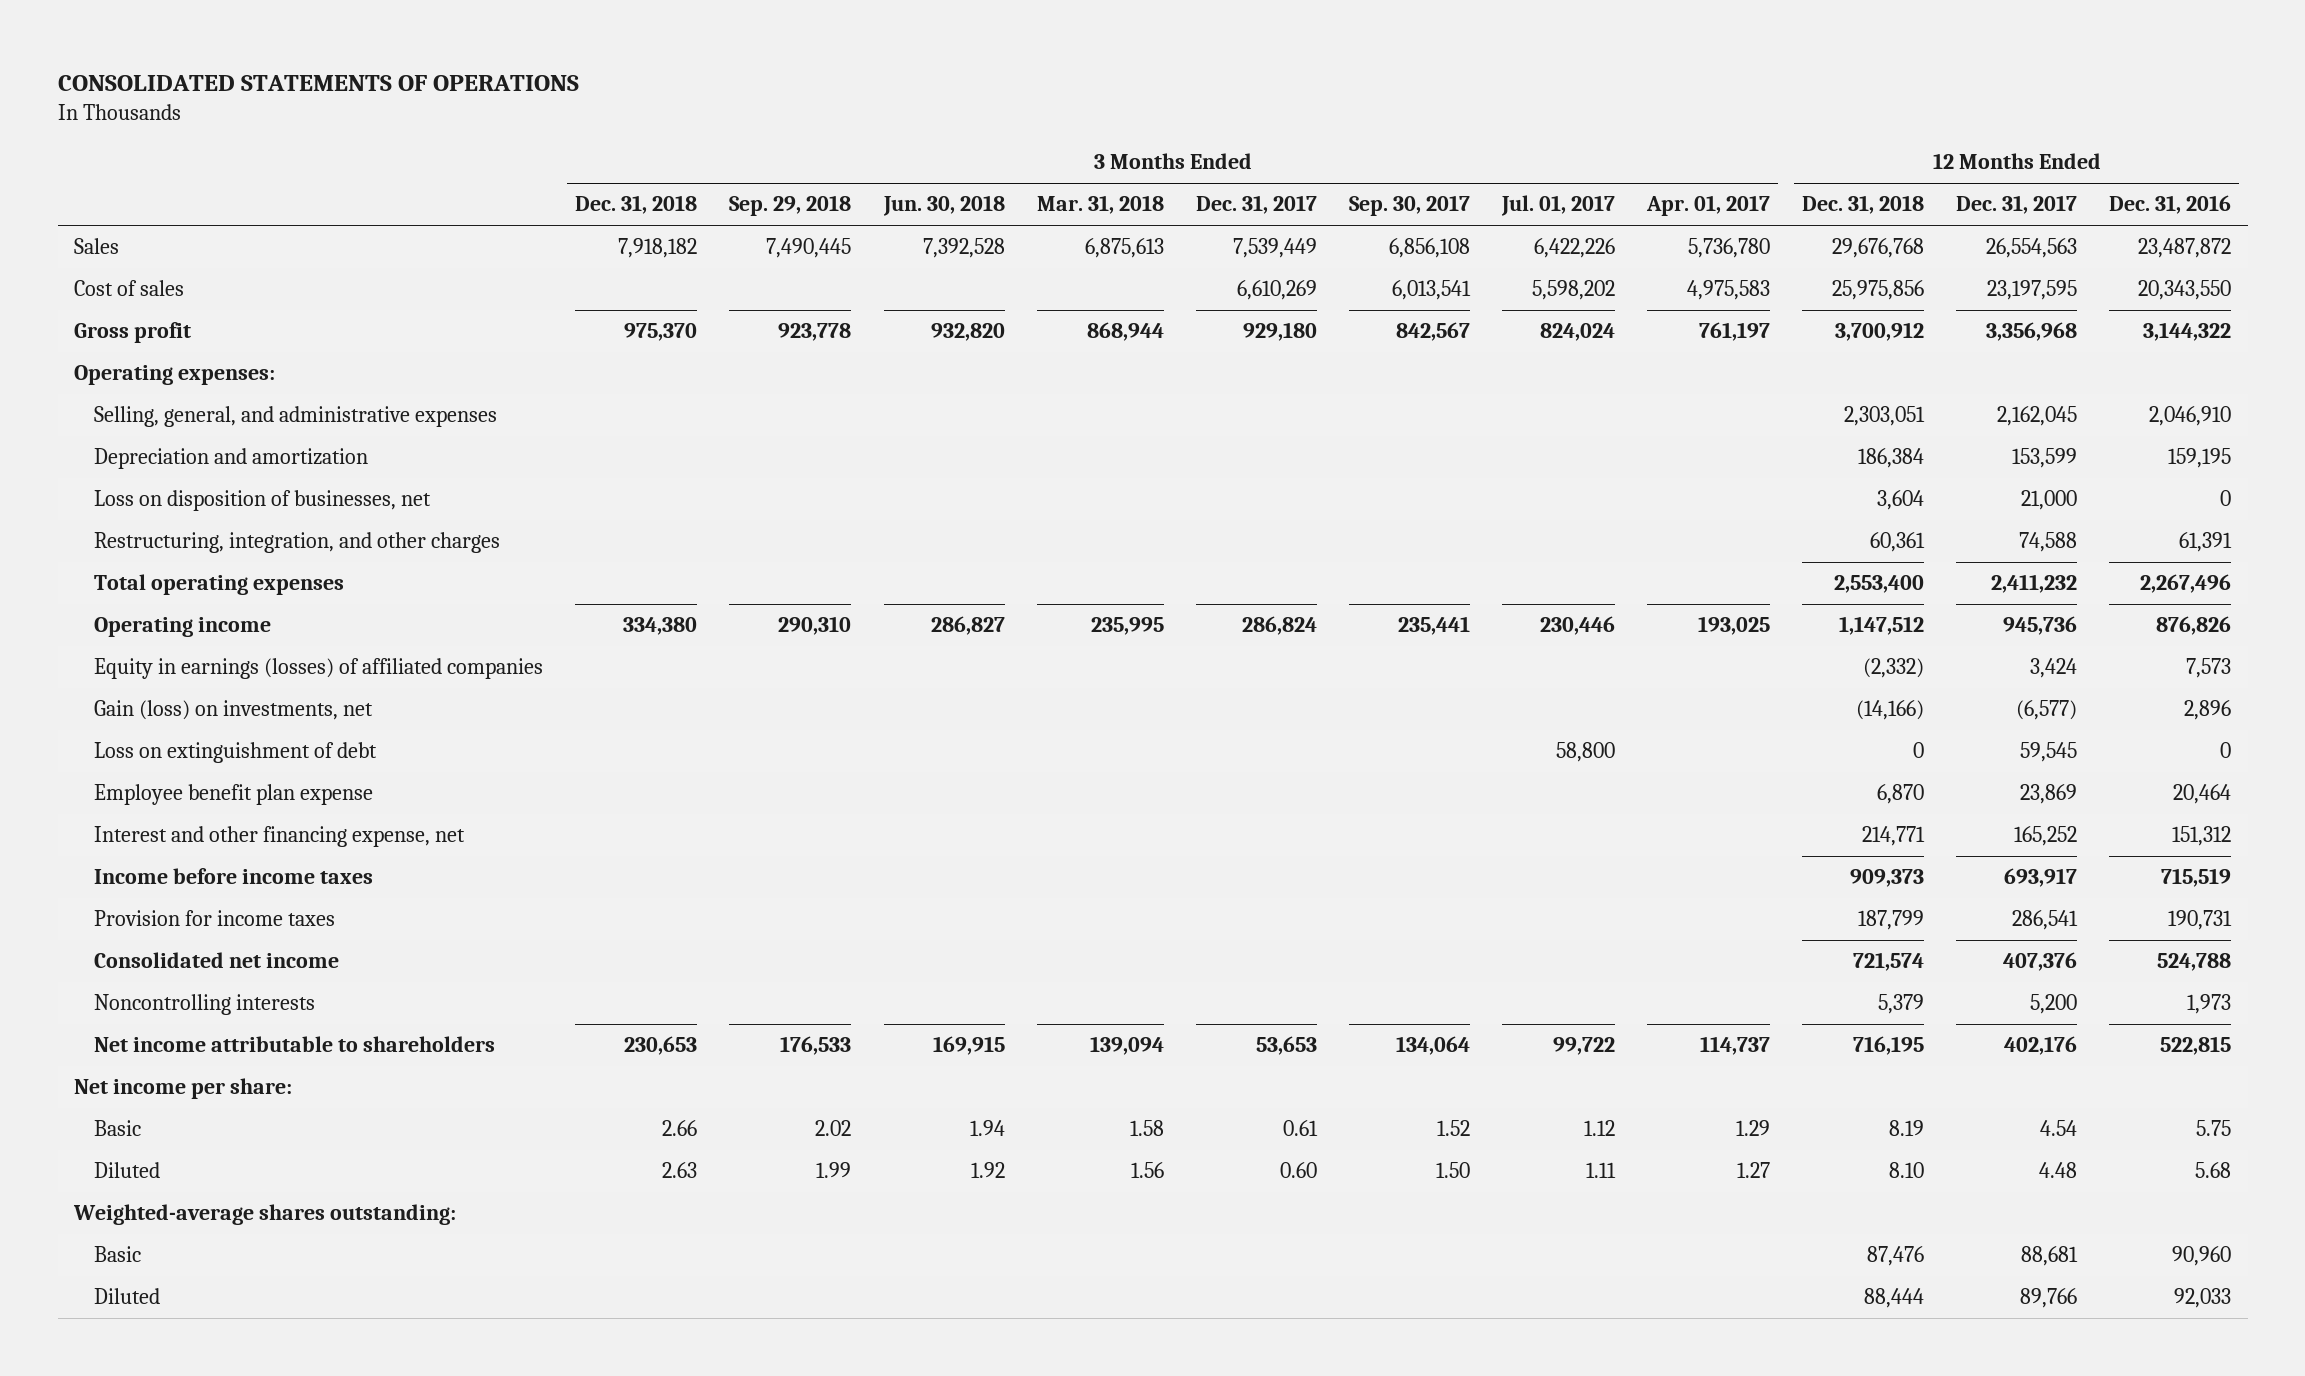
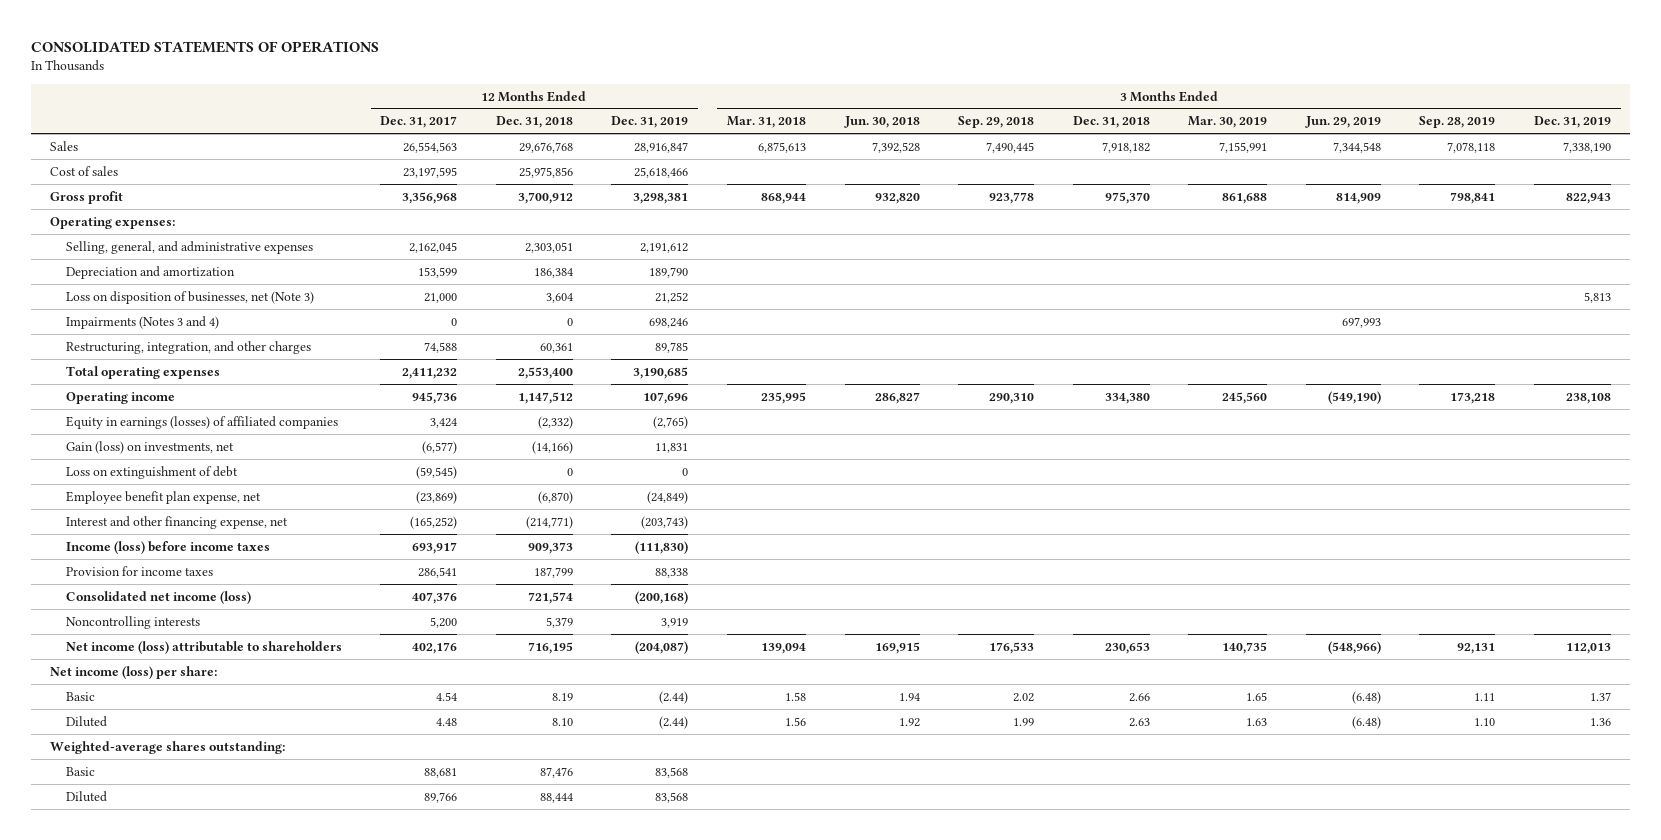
[1195,195,1317,215] Dec. 31, 2017 -> none
[1348,195,1470,217] Sep. 30, 2017 -> none
[1500,195,1615,217] Jul. 01, 2017 -> none
[1646,195,1771,217] Apr. 01, 2017 -> none
[2109,195,2232,215] Dec. 31, 2016 -> none
none -> [611,116,689,129] Dec. 31, 2019
none -> [1188,116,1268,129] Mar. 30, 2019
none -> [1304,116,1381,129] Jun. 29, 2019
none -> [1419,116,1496,129] Sep. 28, 2019
none -> [1533,116,1611,129] Dec. 31, 2019
[94,490,432,512] Loss on disposition of businesses, net -> [65,290,314,304] Loss on disposition of businesses, net (Note 3)
none -> [65,315,219,329] Impairments (Notes 3 and 4)
[2020,742,2078,763] 59,545 -> [416,465,458,479] (59,545)
[94,784,374,806] Employee benefit plan expense -> [65,490,261,504] Employee benefit plan expense, net
[1877,784,1925,805] 6,870 -> [537,490,573,504] (6,870)
[2020,784,2078,805] 23,869 -> [416,490,458,504] (23,869)
[1862,826,1926,847] 214,771 -> [525,515,573,529] (214,771)
[2014,826,2078,847] 165,252 -> [410,515,458,529] (165,252)
[94,868,374,885] Income before income taxes -> [65,540,270,554] Income (loss) before income taxes
[94,952,340,969] Consolidated net income -> [65,590,251,604] Consolidated net income (loss)
[94,1036,496,1053] Net income attributable to shareholders -> [65,640,342,654] Net income (loss) attributable to shareholders
[73,1078,292,1100] Net income per share: -> [49,665,217,679] Net income (loss) per share:

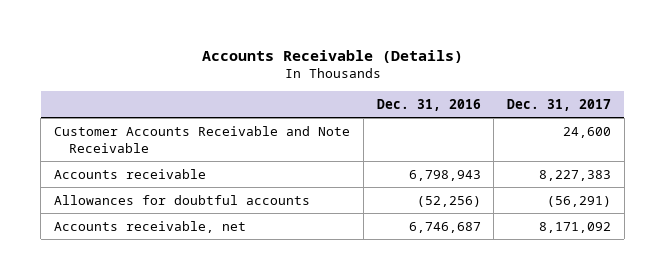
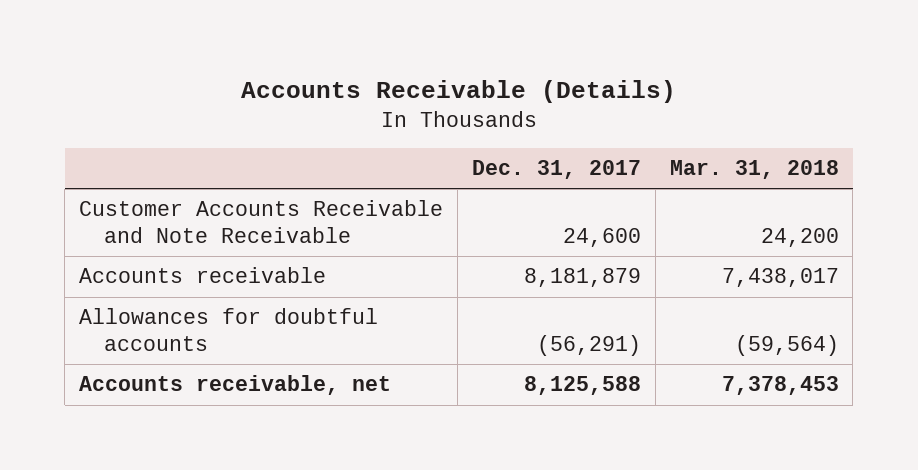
[376,98,481,111] Dec. 31, 2016 -> none
none -> [669,160,839,180] Mar. 31, 2018
[539,169,612,181] 8,227,383 -> [523,268,641,288] 8,181,879
[539,221,612,233] 8,171,092 -> [523,376,641,396] 8,125,588

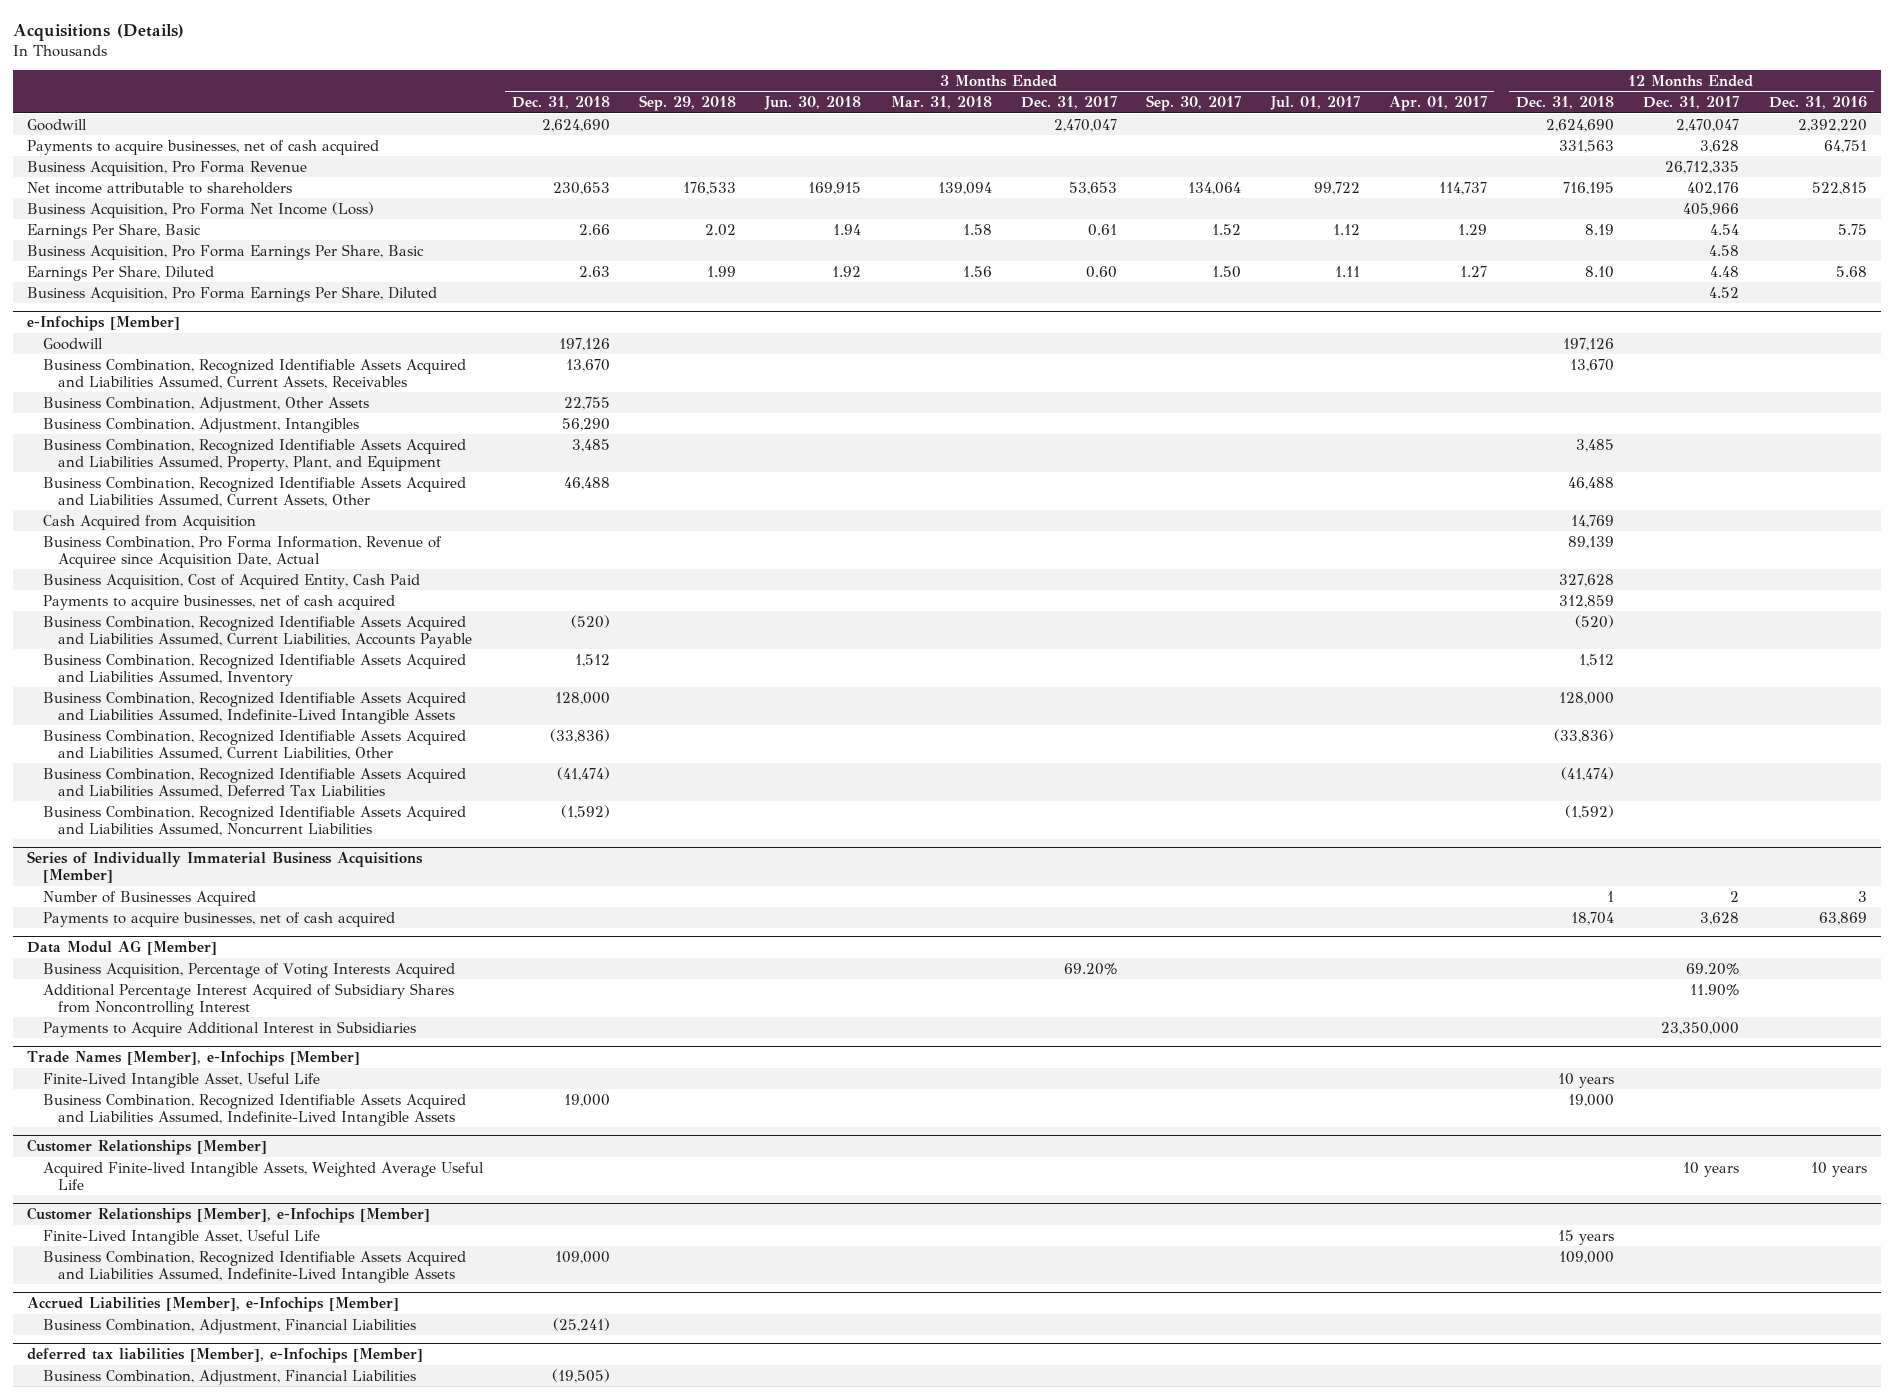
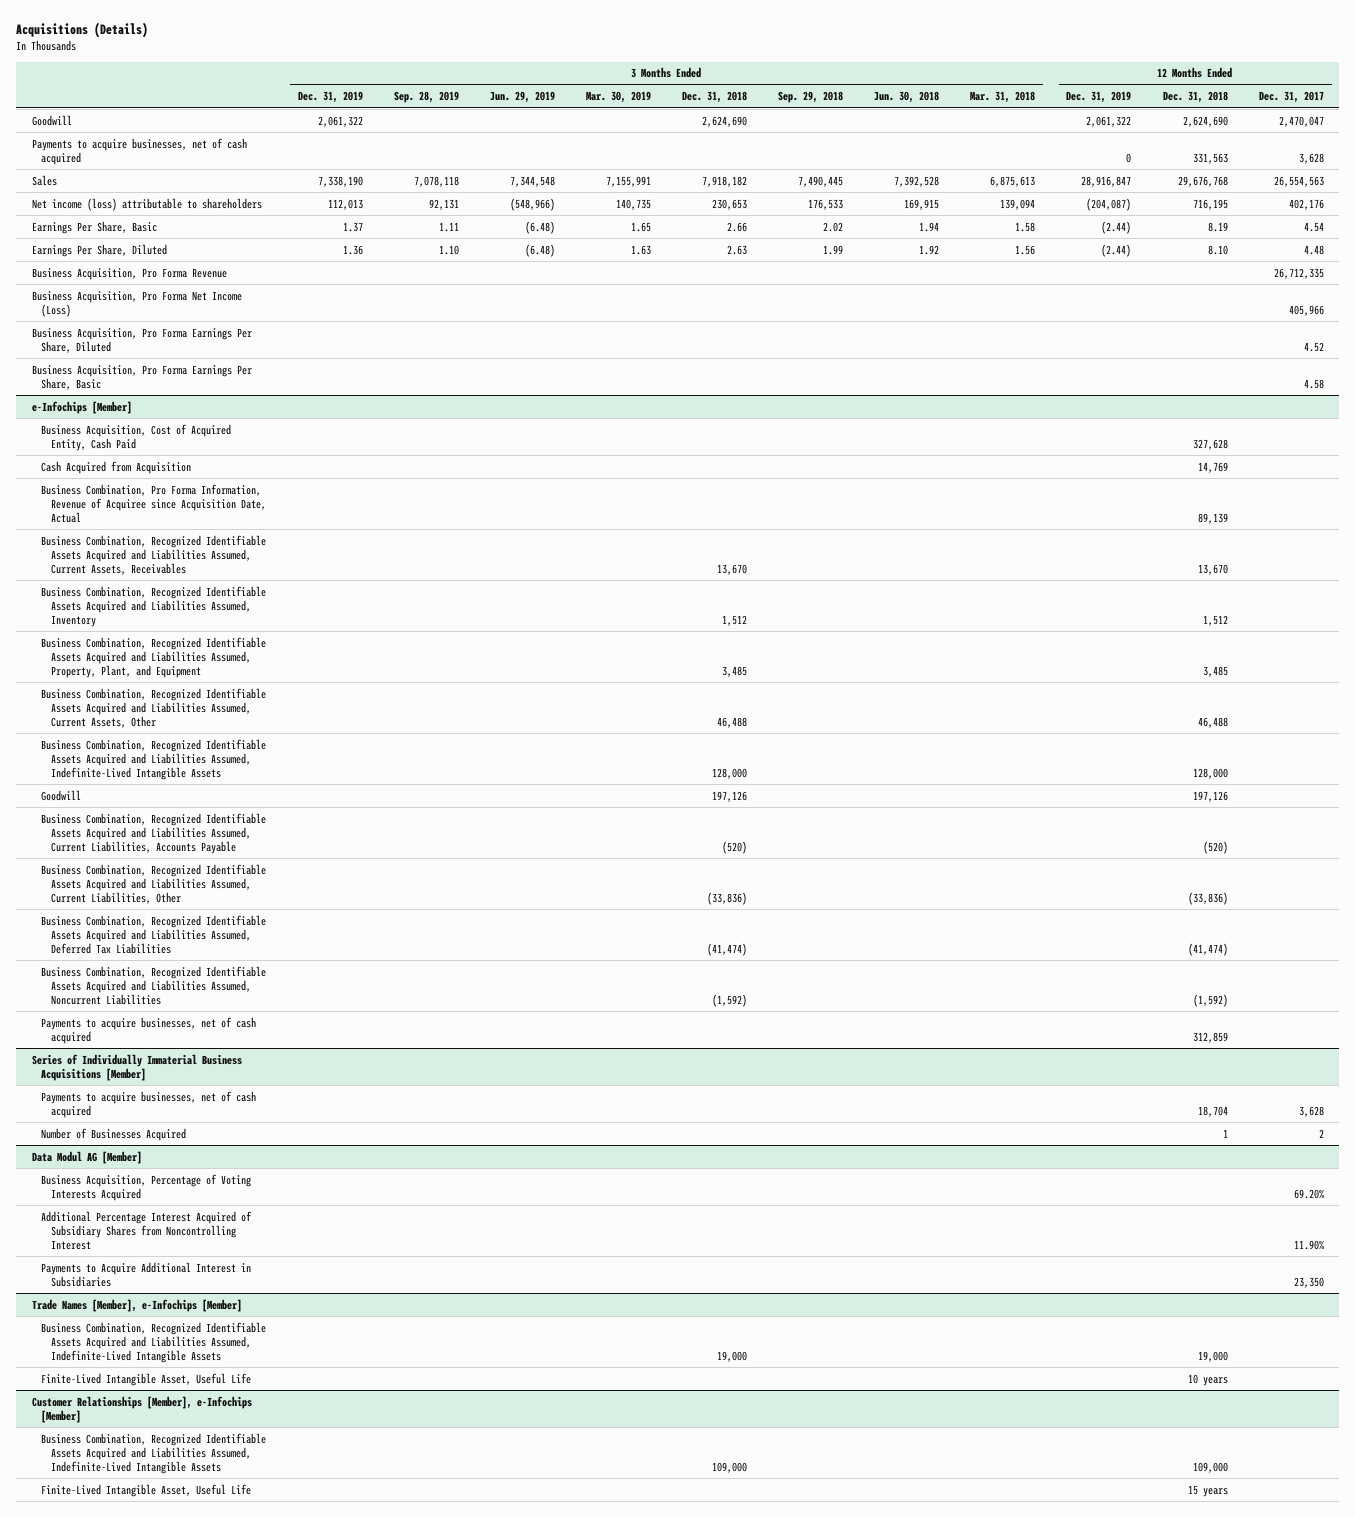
[1020,96,1117,110] Dec. 31, 2017 -> none
[1146,95,1242,112] Sep. 30, 2017 -> none
[1269,96,1360,111] Jul. 01, 2017 -> none
[1388,96,1487,112] Apr. 01, 2017 -> none
[1768,96,1867,110] Dec. 31, 2016 -> none
none -> [297,91,363,104] Dec. 31, 2019
none -> [393,91,459,104] Sep. 28, 2019
none -> [489,91,555,104] Jun. 29, 2019
none -> [585,91,651,104] Mar. 30, 2019
none -> [1066,91,1132,104] Dec. 31, 2019
none -> [31,174,57,186] Sales
[27,181,293,194] Net income attributable to shareholders -> [31,197,262,211] Net income (loss) attributable to shareholders
[27,160,308,176] Business Acquisition, Pro Forma Revenue -> [31,267,227,280] Business Acquisition, Pro Forma Revenue
[27,201,375,218] Business Acquisition, Pro Forma Net Income (Loss) -> [31,290,242,317] Business Acquisition, Pro Forma Net Income (Loss)
[27,243,425,260] Business Acquisition, Pro Forma Earnings Per Share, Basic -> [31,364,252,390] Business Acquisition, Pro Forma Earnings Per Share, Basic
[42,396,369,412] Business Combination, Adjustment, Other Assets -> none
[42,417,359,433] Business Combination, Adjustment, Intangibles -> none
[42,573,420,589] Business Acquisition, Cost of Acquired Entity, Cash Paid -> [41,423,232,451] Business Acquisition, Cost of Acquired Entity, Cash Paid
[42,358,466,389] Business Combination, Recognized Identifiable Assets Acquired and Liabilities Assumed, Current Assets, Receivables -> [41,534,267,575] Business Combination, Recognized Identifiable Assets Acquired and Liabilities Assumed, Current Assets, Receivables
[42,438,466,471] Business Combination, Recognized Identifiable Assets Acquired and Liabilities Assumed, Property, Plant, and Equipment -> [41,636,267,678] Business Combination, Recognized Identifiable Assets Acquired and Liabilities Assumed, Property, Plant, and Equipment
[42,476,466,507] Business Combination, Recognized Identifiable Assets Acquired and Liabilities Assumed, Current Assets, Other -> [41,687,267,728] Business Combination, Recognized Identifiable Assets Acquired and Liabilities Assumed, Current Assets, Other
[42,337,103,350] Goodwill -> [41,789,82,801] Goodwill
[42,615,473,648] Business Combination, Recognized Identifiable Assets Acquired and Liabilities Assumed, Current Liabilities, Accounts Payable -> [41,812,267,854] Business Combination, Recognized Identifiable Assets Acquired and Liabilities Assumed, Current Liabilities, Accounts Payable
[42,594,395,610] Payments to acquire businesses, net of cash acquired -> [41,1016,257,1044] Payments to acquire businesses, net of cash acquired
[42,890,256,906] Number of Businesses Acquired -> [41,1127,187,1141] Number of Businesses Acquired
[1661,1021,1740,1035] 23,350,000 -> [1293,1276,1324,1288] 23,350
[27,1139,268,1156] Customer Relationships [Member] -> none
[42,1161,484,1190] Acquired Finite-lived Intangible Assets, Weighted Average Useful Life -> none
[42,1072,320,1088] Finite-Lived Intangible Asset, Useful Life -> [41,1372,252,1386] Finite-Lived Intangible Asset, Useful Life
[27,1297,400,1313] Accrued Liabilities [Member], e-Infochips [Member] -> none
[42,1318,416,1334] Business Combination, Adjustment, Financial Liabilities -> none
[27,1348,424,1364] deferred tax liabilities [Member], e-Infochips [Member] -> none
[42,1369,416,1385] Business Combination, Adjustment, Financial Liabilities -> none
[42,1229,320,1245] Finite-Lived Intangible Asset, Useful Life -> [41,1483,252,1497] Finite-Lived Intangible Asset, Useful Life

